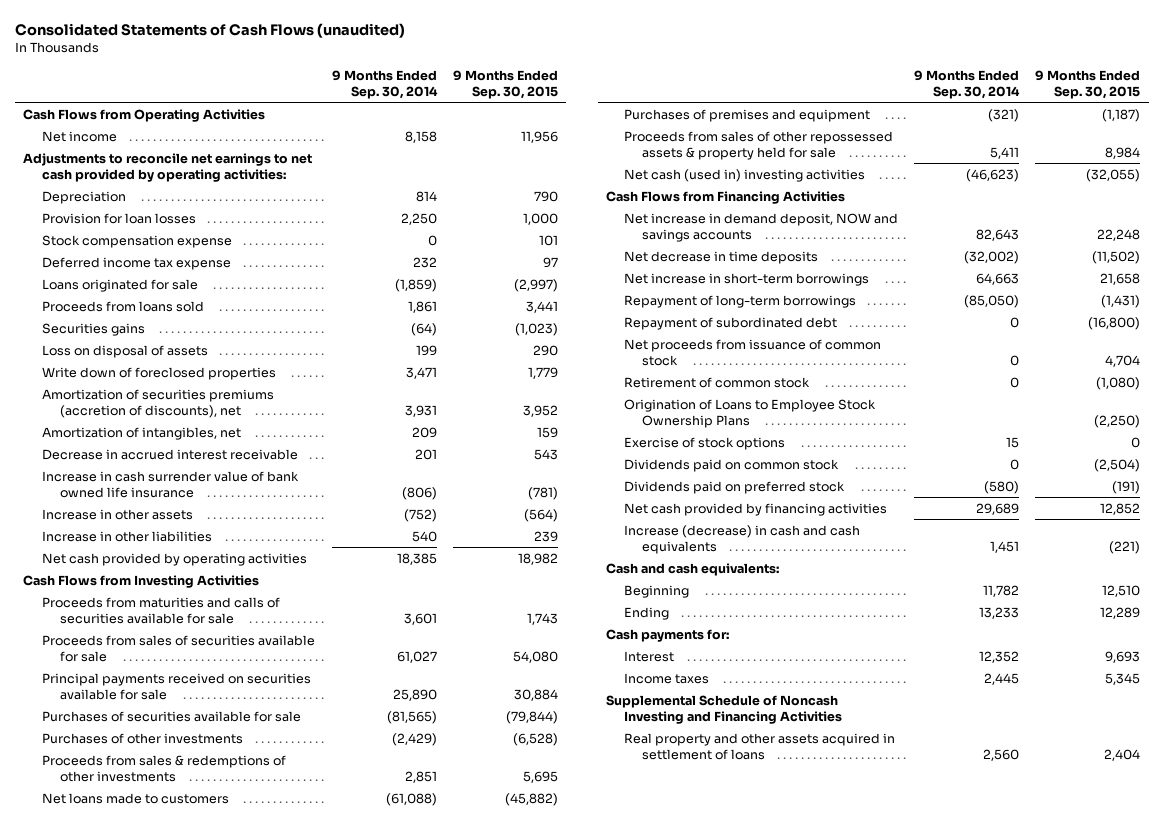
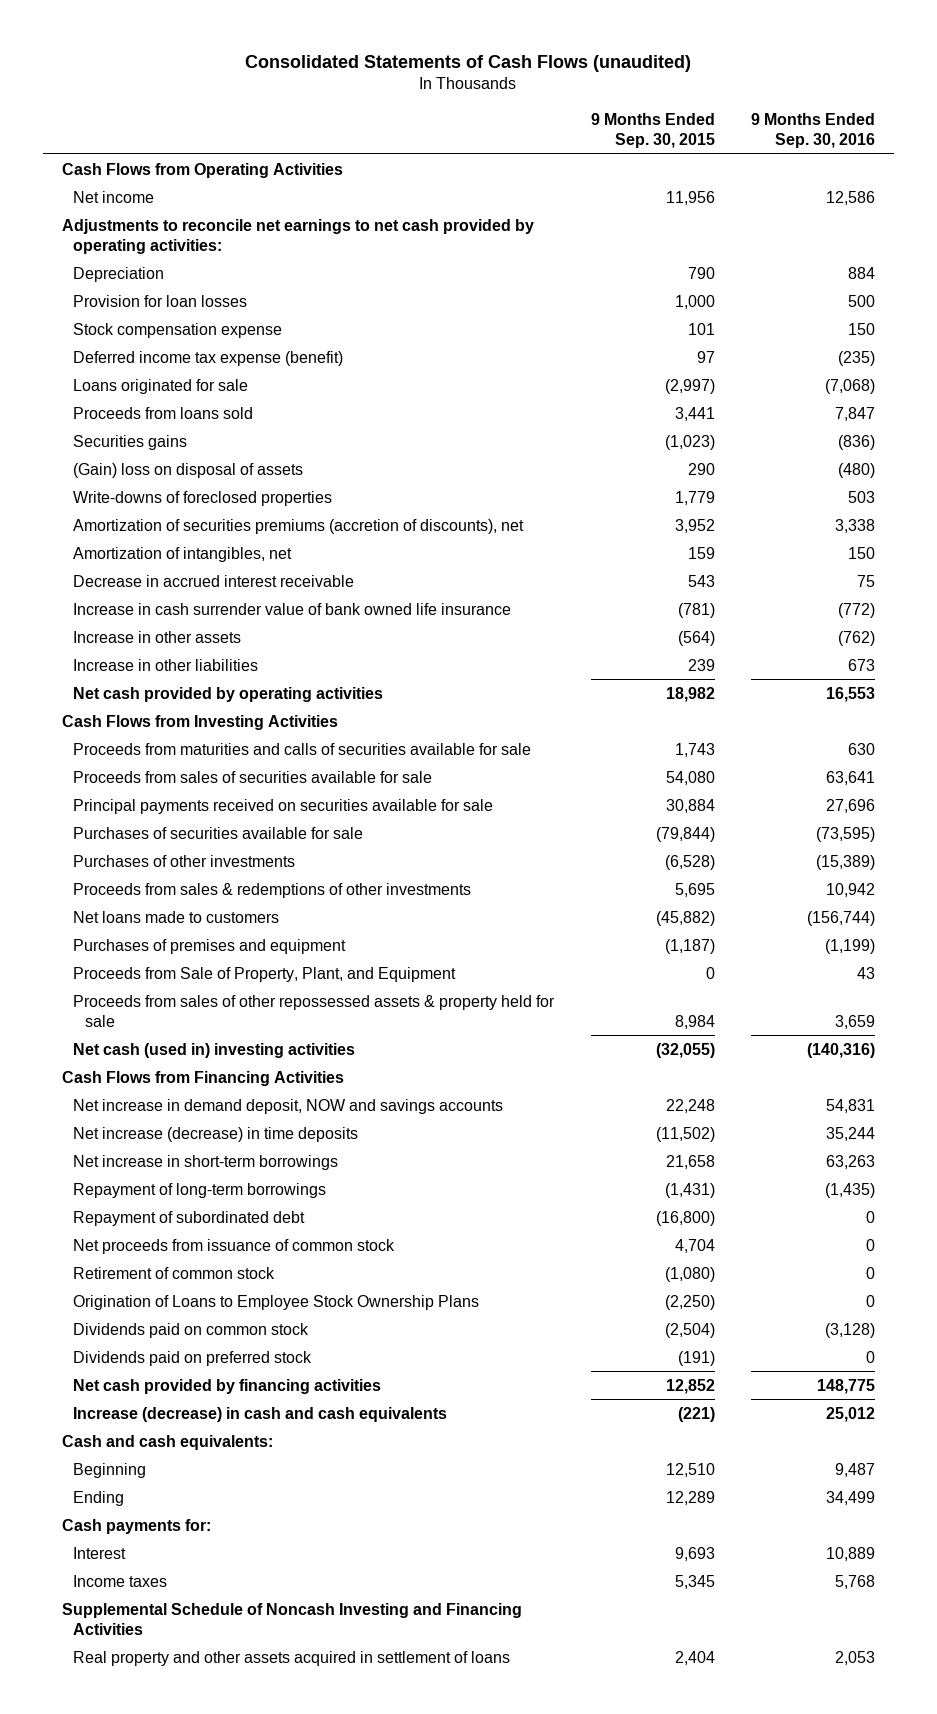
[331,69,438,99] 9 Months Ended Sep. 30, 2014 -> none
none -> [751,112,876,149] 9 Months Ended Sep. 30, 2016
[41,256,231,270] Deferred income tax expense -> [73,350,344,366] Deferred income tax expense (benefit)
[41,344,208,358] Loss on disposal of assets -> [73,462,304,478] (Gain) loss on disposal of assets
[41,366,276,380] Write down of foreclosed properties -> [73,490,333,506] Write-downs of foreclosed properties
none -> [73,966,457,982] Proceeds from Sale of Property, Plant, and Equipment
[624,250,819,264] Net decrease in time deposits -> [73,1126,359,1142] Net increase (decrease) in time deposits
[624,436,786,450] Exercise of stock options -> none

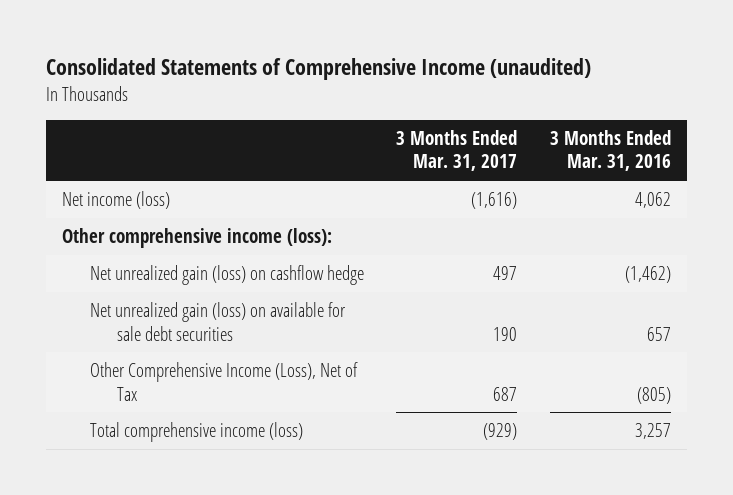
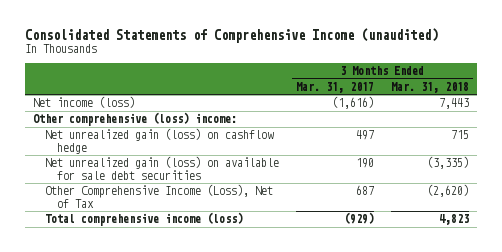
[549,130,671,172] 3 Months Ended Mar. 31, 2016 -> none
none -> [390,81,469,93] Mar. 31, 2018
[61,228,332,249] Other comprehensive income (loss): -> [33,112,238,127] Other comprehensive (loss) income:

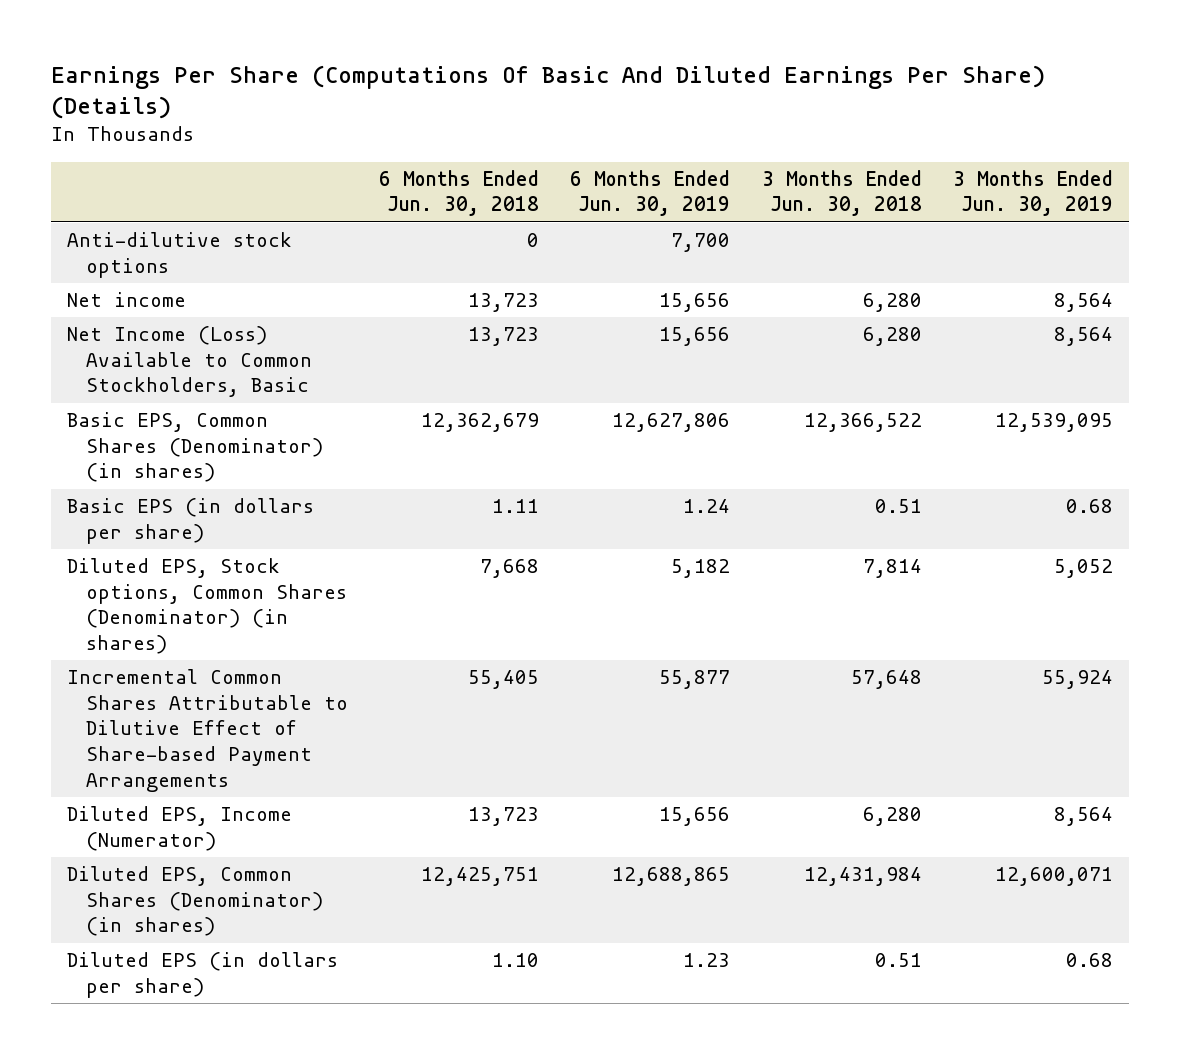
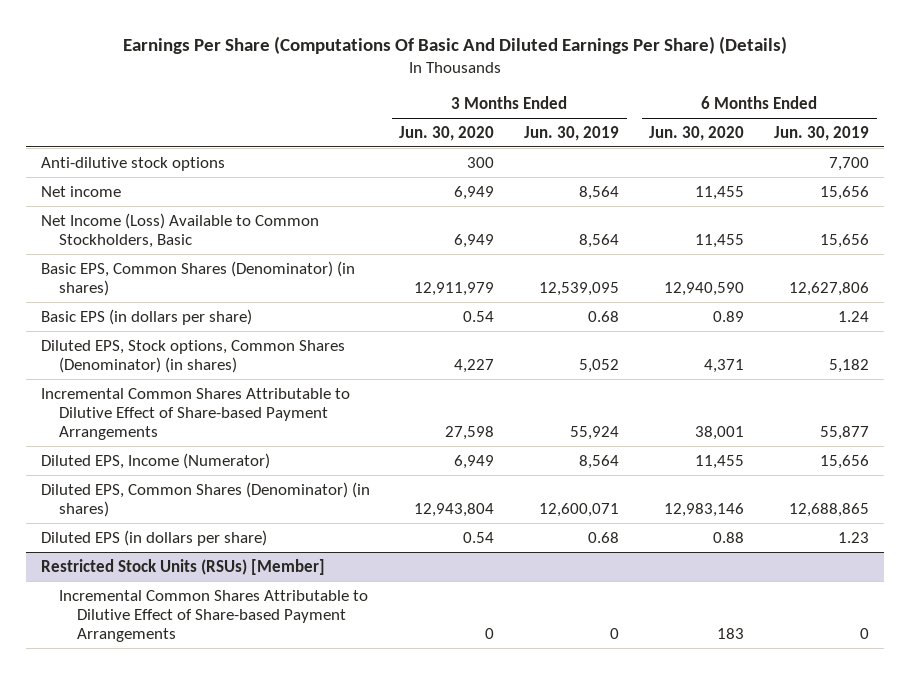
[378,169,539,217] 6 Months Ended Jun. 30, 2018 -> none
[761,169,922,217] 3 Months Ended Jun. 30, 2018 -> none
none -> [399,125,495,141] Jun. 30, 2020
none -> [649,125,745,141] Jun. 30, 2020
none -> [40,558,325,575] Restricted Stock Units (RSUs) [Member]
none -> [58,589,368,642] Incremental Common Shares Attributable to Dilutive Effect of Share-based Payment Arrangements

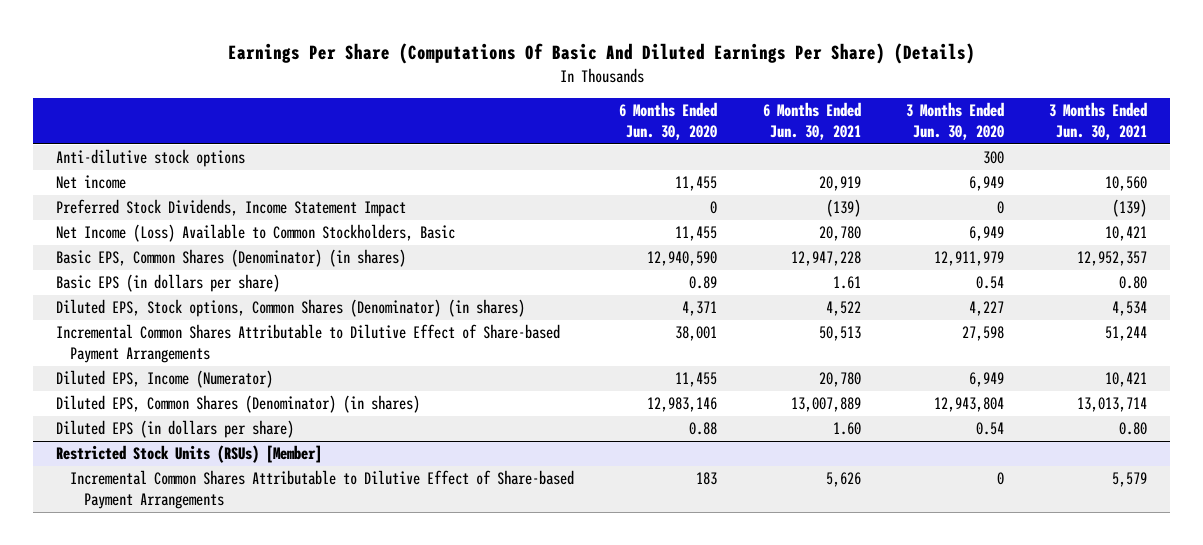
[524,125,620,141] Jun. 30, 2019 -> none
[774,125,870,141] Jun. 30, 2019 -> none
none -> [762,102,861,141] 6 Months Ended Jun. 30, 2021
none -> [1049,102,1148,141] 3 Months Ended Jun. 30, 2021
none -> [55,199,406,218] Preferred Stock Dividends, Income Statement Impact

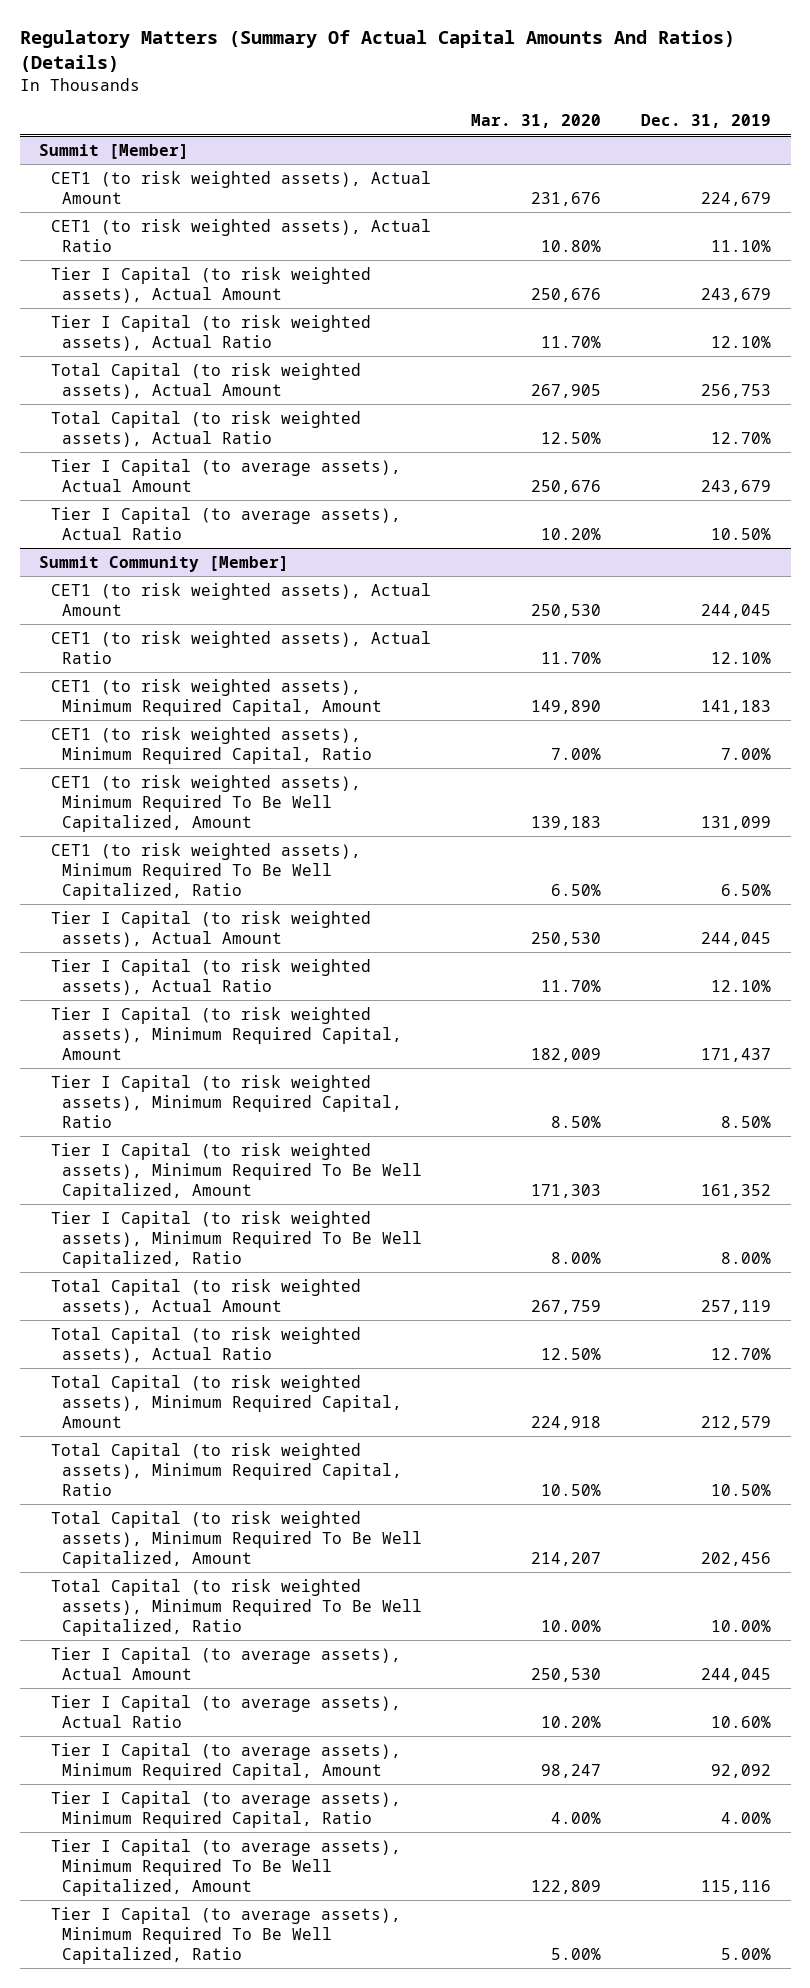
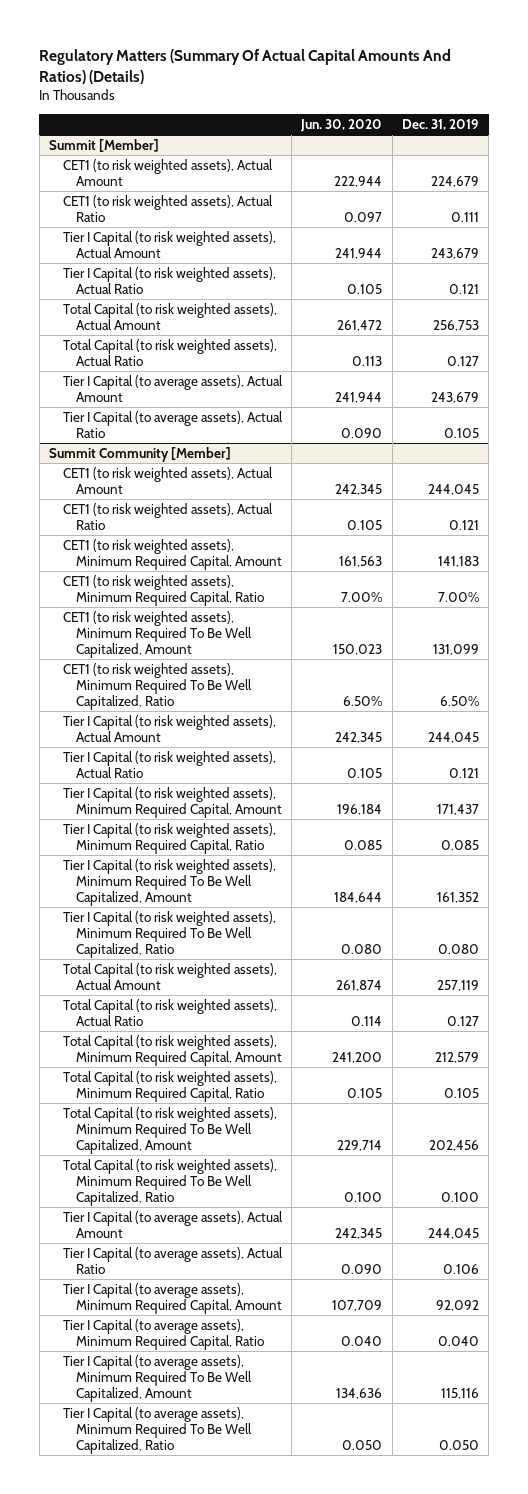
[470,114,601,129] Mar. 31, 2020 -> none
none -> [300,118,383,132] Jun. 30, 2020
[710,239,771,252] 11.10% -> [451,211,480,222] 0.111
[710,335,771,348] 12.10% -> [449,283,480,294] 0.121
[710,431,771,444] 12.70% -> [447,355,480,366] 0.127
[710,527,771,540] 10.50% -> [444,427,480,438] 0.105
[710,651,771,664] 12.10% -> [449,519,480,530] 0.121
[710,979,771,992] 12.10% -> [449,767,480,778] 0.121
[720,1115,771,1128] 8.50% -> [441,839,480,850] 0.085
[720,1251,771,1264] 8.00% -> [438,944,480,955] 0.080
[710,1347,771,1360] 12.70% -> [447,1015,480,1026] 0.127
[710,1483,771,1496] 10.50% -> [444,1087,480,1098] 0.105
[710,1619,771,1632] 10.00% -> [441,1192,480,1203] 0.100
[710,1715,771,1728] 10.60% -> [443,1263,480,1274] 0.106
[720,1811,771,1824] 4.00% -> [438,1335,480,1346] 0.040
[720,1947,771,1960] 5.00% -> [439,1440,480,1451] 0.050

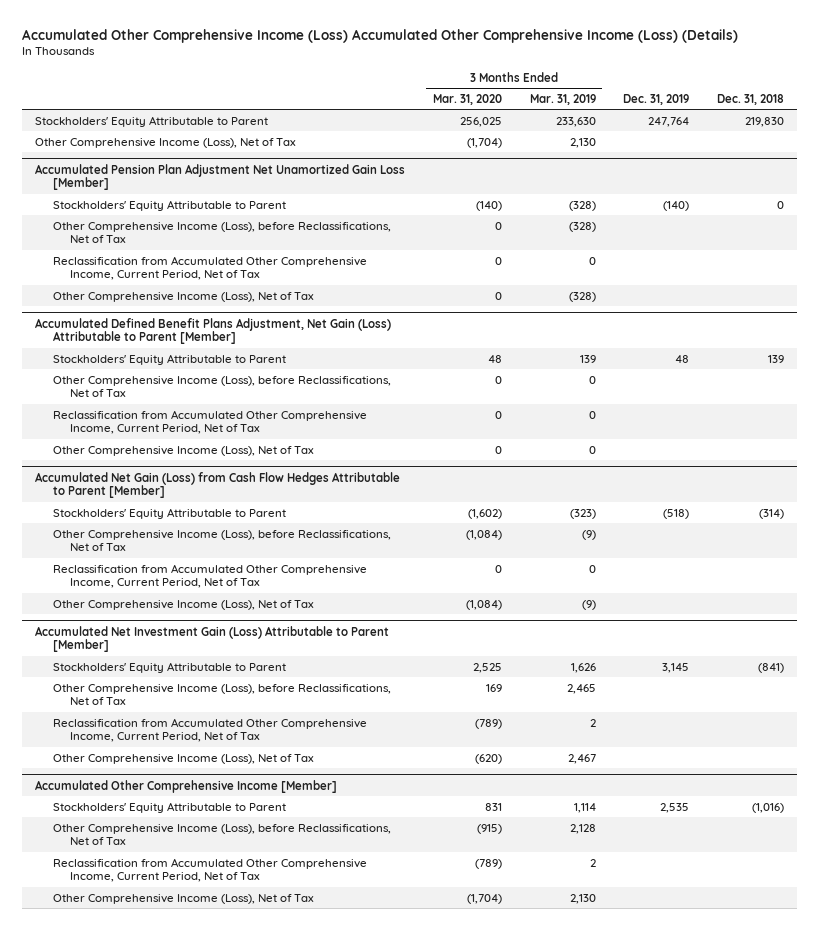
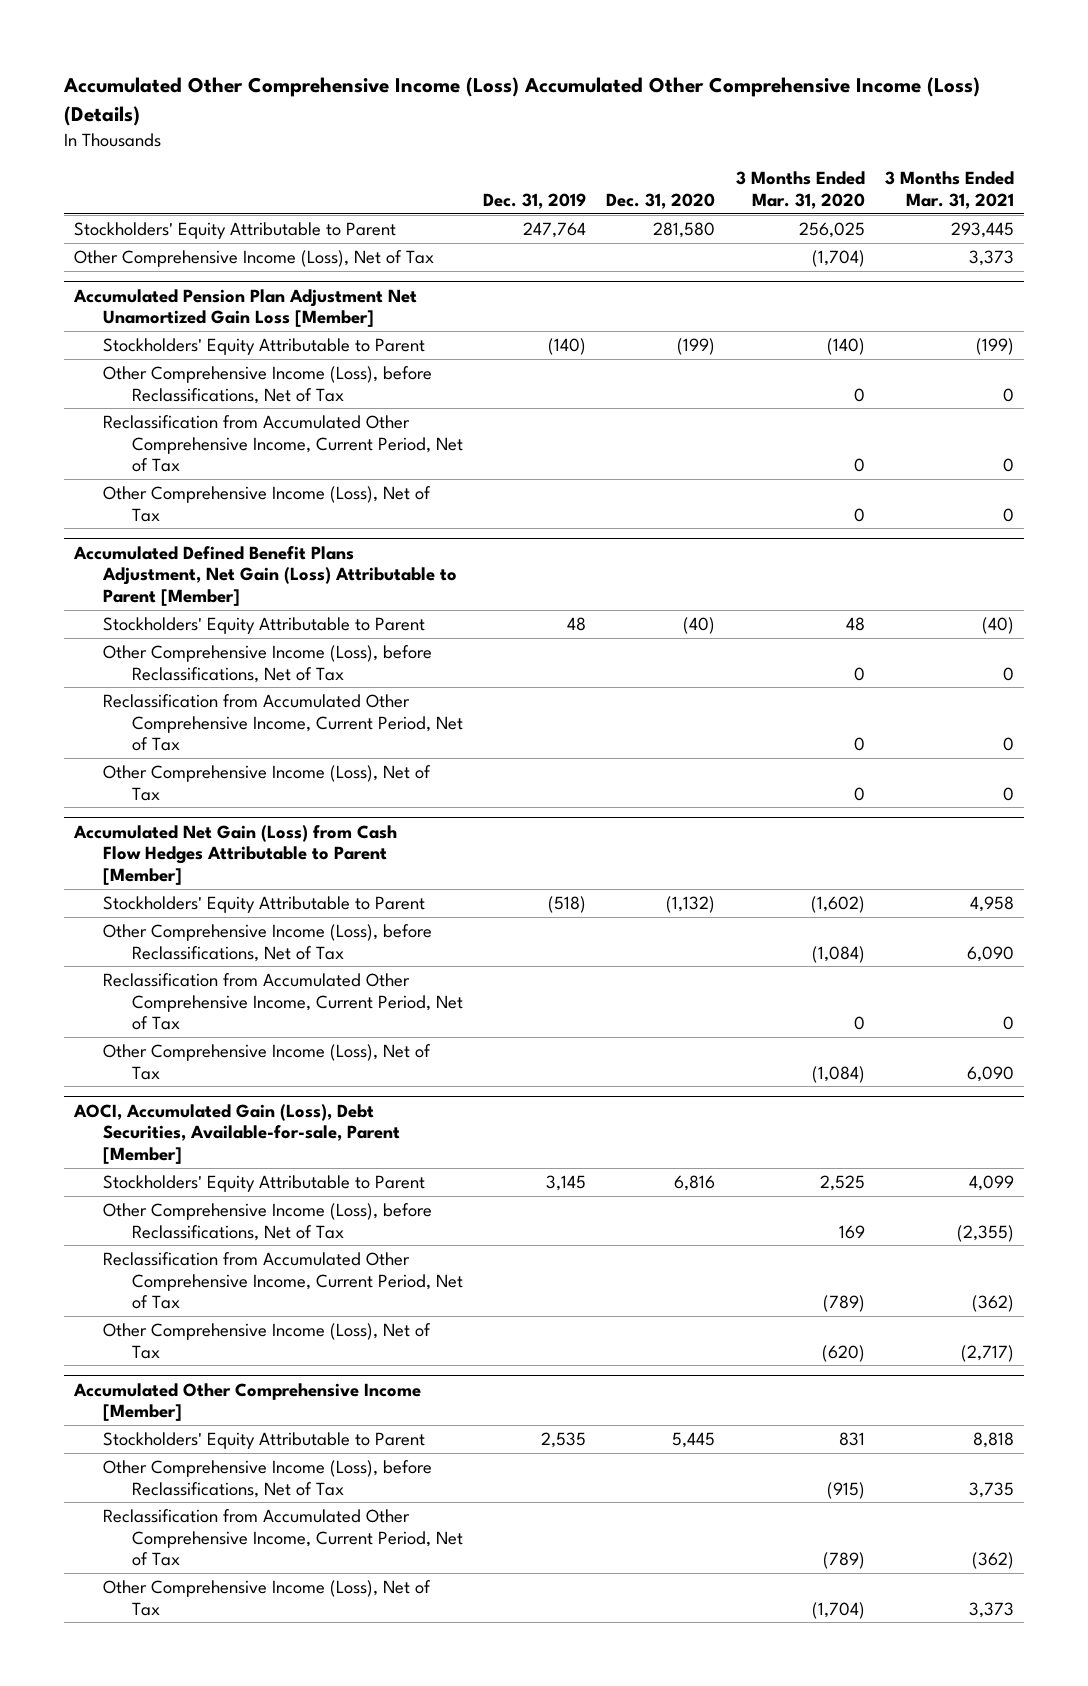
[529,93,596,105] Mar. 31, 2019 -> none
[716,93,784,105] Dec. 31, 2018 -> none
none -> [606,192,716,209] Dec. 31, 2020
none -> [885,171,1015,209] 3 Months Ended Mar. 31, 2021
[35,625,390,653] Accumulated Net Investment Gain (Loss) Attributable to Parent [Member] -> [72,1103,400,1164] AOCI, Accumulated Gain (Loss), Debt Securities, Available-for-sale, Parent [Member]

